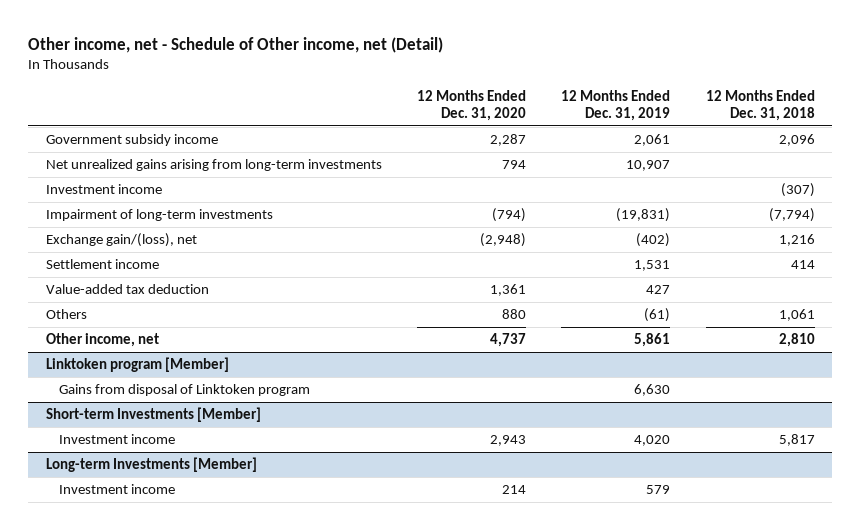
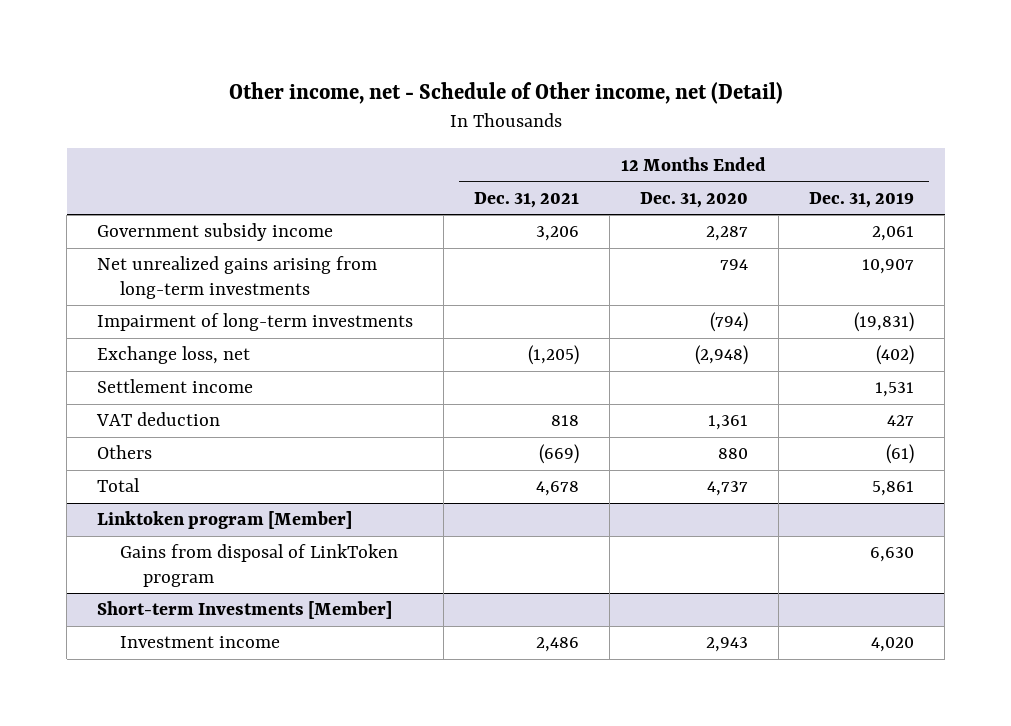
[705,89,815,122] 12 Months Ended Dec. 31, 2018 -> none
none -> [474,191,580,208] Dec. 31, 2021
[45,183,162,194] Investment income -> none
[45,232,197,247] Exchange gain/(loss), net -> [97,346,251,365] Exchange loss, net
[45,283,209,294] Value-added tax deduction -> [96,412,221,427] VAT deduction
[45,332,159,347] Other income, net -> [97,478,141,493] Total
[59,383,311,396] Gains from disposal of Linktoken program -> [120,544,399,587] Gains from disposal of LinkToken program
[45,456,257,472] Long-term Investments [Member] -> none
[59,483,176,494] Investment income -> none

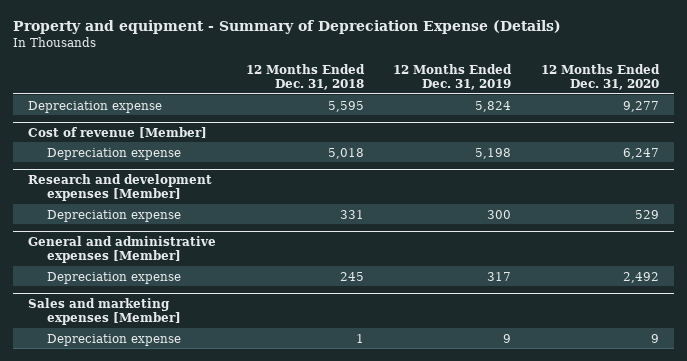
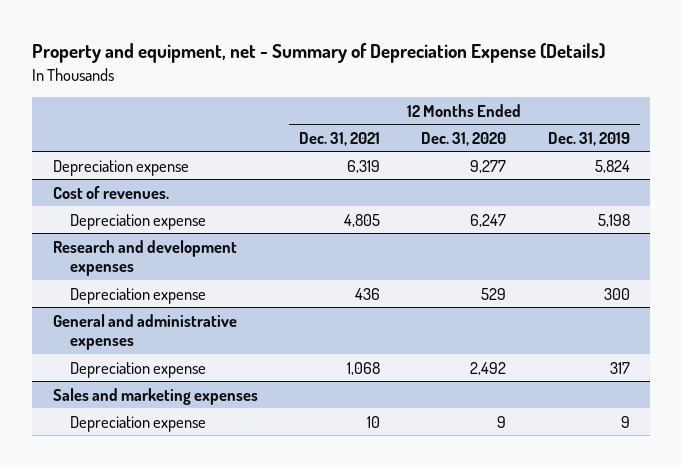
[13,20,562,35] Property and equipment - Summary of Depreciation Expense (Details) -> [32,43,606,64] Property and equipment, net - Summary of Depreciation Expense (Details)
[245,63,365,90] 12 Months Ended Dec. 31, 2018 -> none
none -> [299,131,381,146] Dec. 31, 2021
[27,126,207,138] Cost of revenue [Member] -> [52,185,169,199] Cost of revenues.
[27,173,212,201] Research and development expenses [Member] -> [52,239,237,277] Research and development expenses
[27,235,216,263] General and administrative expenses [Member] -> [52,313,237,351] General and administrative expenses
[27,297,181,325] Sales and marketing expenses [Member] -> [52,387,258,405] Sales and marketing expenses

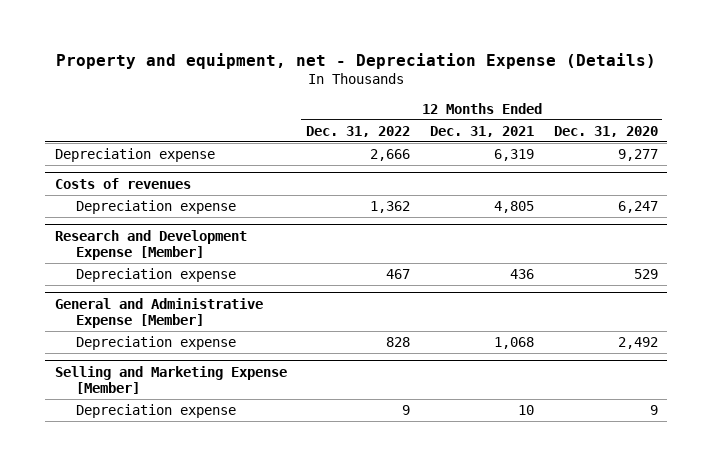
[32,43,606,64] Property and equipment, net - Summary of Depreciation Expense (Details) -> [56,52,657,69] Property and equipment, net - Depreciation Expense (Details)
[547,131,630,146] Dec. 31, 2019 -> none
none -> [306,125,411,137] Dec. 31, 2022
[52,185,169,199] Cost of revenues. -> [54,177,191,189] Costs of revenues
[52,239,237,277] Research and development expenses -> [54,229,247,260] Research and Development Expense [Member]
[52,313,237,351] General and administrative expenses -> [54,297,263,328] General and Administrative Expense [Member]
[52,387,258,405] Sales and marketing expenses -> [54,365,287,394] Selling and Marketing Expense [Member]

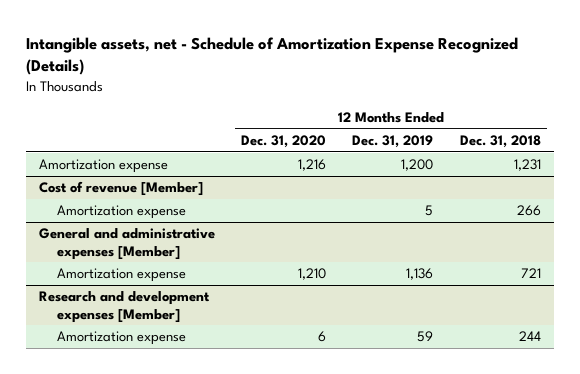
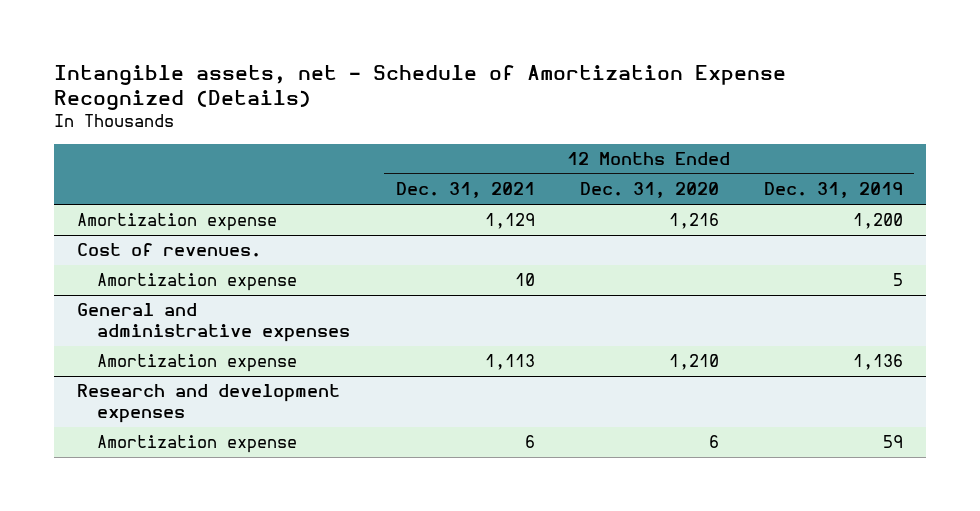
[459,134,541,148] Dec. 31, 2018 -> none
none -> [395,182,535,199] Dec. 31, 2021
[39,181,204,197] Cost of revenue [Member] -> [76,243,261,258] Cost of revenues.
[39,228,216,260] General and administrative expenses [Member] -> [76,303,351,342] General and administrative expenses
[39,291,211,323] Research and development expenses [Member] -> [76,384,340,423] Research and development expenses

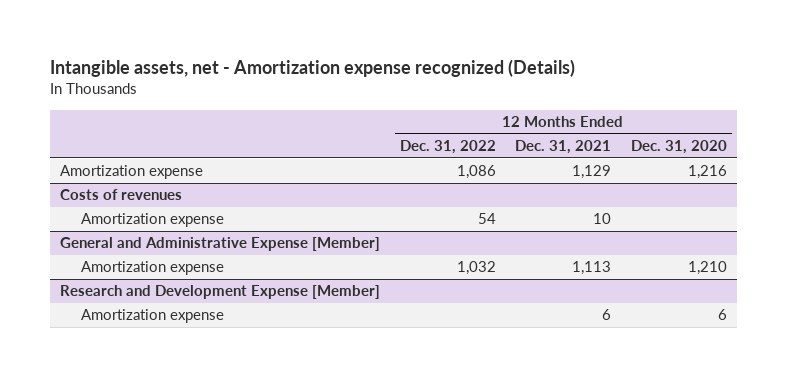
[54,64,787,111] Intangible assets, net - Schedule of Amortization Expense Recognized (Details) -> [50,59,576,78] Intangible assets, net - Amortization expense recognized (Details)
[764,182,904,199] Dec. 31, 2019 -> none
none -> [399,140,496,155] Dec. 31, 2022
[76,243,261,258] Cost of revenues. -> [60,189,183,201] Costs of revenues
[76,303,351,342] General and administrative expenses -> [60,237,381,252] General and Administrative Expense [Member]
[76,384,340,423] Research and development expenses -> [60,285,381,300] Research and Development Expense [Member]

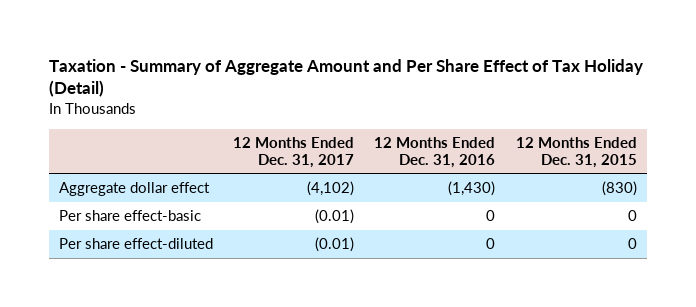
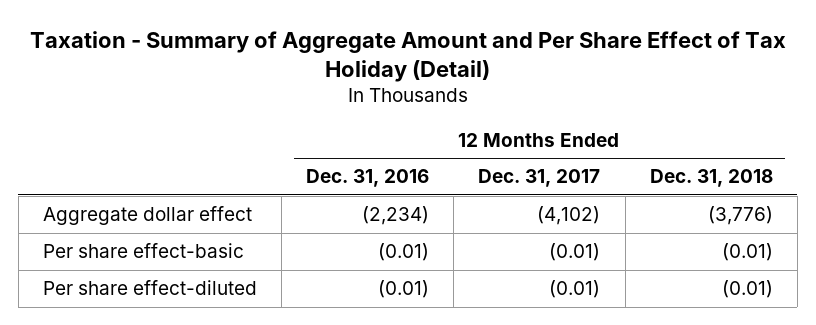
[515,136,637,168] 12 Months Ended Dec. 31, 2015 -> none
none -> [649,169,773,188] Dec. 31, 2018
[448,181,496,197] (1,430) -> [362,206,430,226] (2,234)
[486,210,496,222] 0 -> [378,243,430,262] (0.01)
[486,238,496,250] 0 -> [378,280,430,299] (0.01)

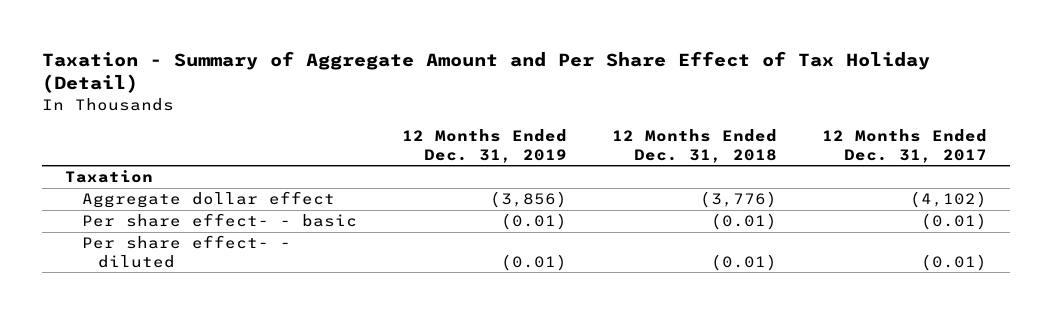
[306,169,430,188] Dec. 31, 2016 -> none
none -> [401,129,567,163] 12 Months Ended Dec. 31, 2019
none -> [64,170,153,184] Taxation
[42,243,244,259] Per share effect-basic -> [81,213,357,228] Per share effect- - basic
[42,280,257,296] Per share effect-diluted -> [81,235,291,268] Per share effect- - diluted

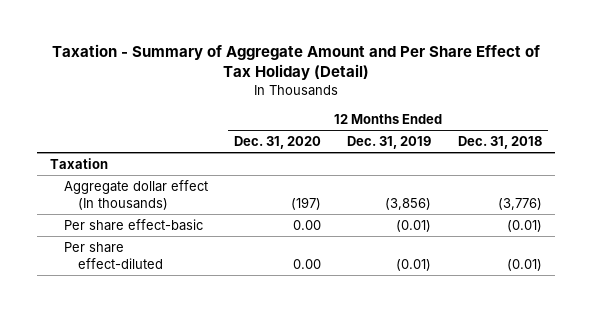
[822,129,988,163] 12 Months Ended Dec. 31, 2017 -> none
none -> [234,136,322,150] Dec. 31, 2020
[81,191,335,209] Aggregate dollar effect -> [63,179,208,210] Aggregate dollar effect (In thousands)
[81,213,357,228] Per share effect- - basic -> [63,218,203,231] Per share effect-basic
[81,235,291,268] Per share effect- - diluted -> [63,241,164,269] Per share effect-diluted

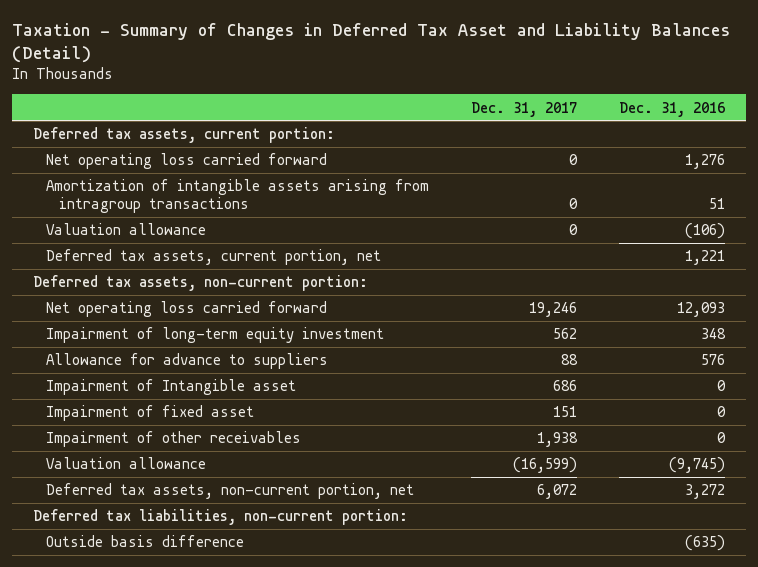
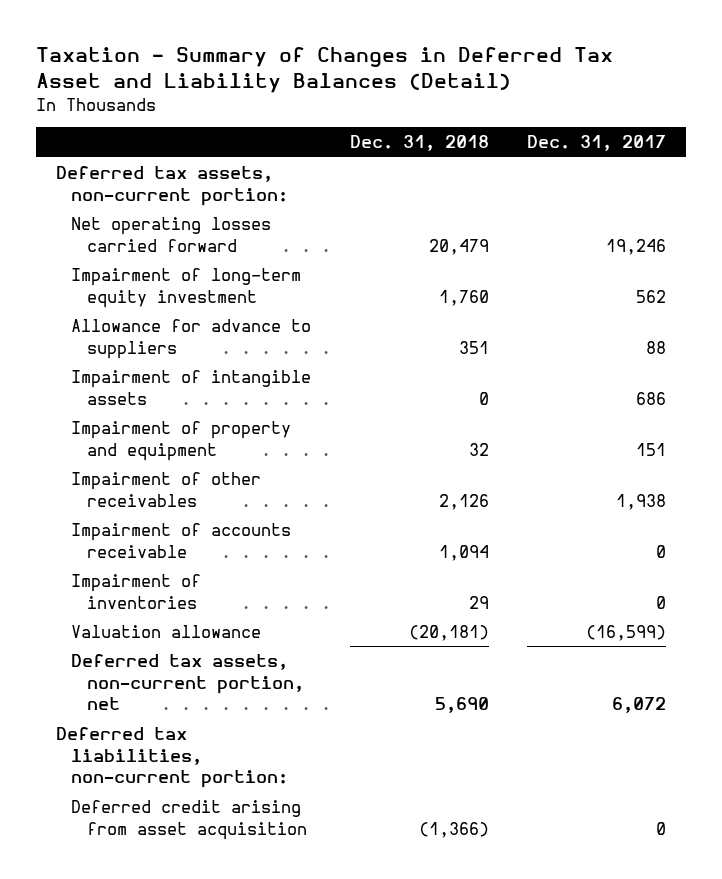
[618,101,725,117] Dec. 31, 2016 -> none
none -> [349,135,489,152] Dec. 31, 2018
[33,127,336,144] Deferred tax assets, current portion: -> none
[46,153,328,170] Net operating loss carried forward -> none
[46,179,430,214] Amortization of intangible assets arising from intragroup transactions -> none
[46,223,207,236] Valuation allowance -> none
[46,249,382,266] Deferred tax assets, current portion, net -> none
[46,301,328,318] Net operating loss carried forward -> [71,217,272,252] Net operating losses carried forward
[46,379,297,396] Impairment of Intangible asset -> [71,370,312,405] Impairment of intangible assets
[46,405,255,422] Impairment of fixed asset -> [71,421,292,461] Impairment of property and equipment
none -> [71,523,292,558] Impairment of accounts receivable
none -> [71,574,202,609] Impairment of inventories
[46,535,245,548] Outside basis difference -> none
none -> [71,800,308,840] Deferred credit arising from asset acquisition

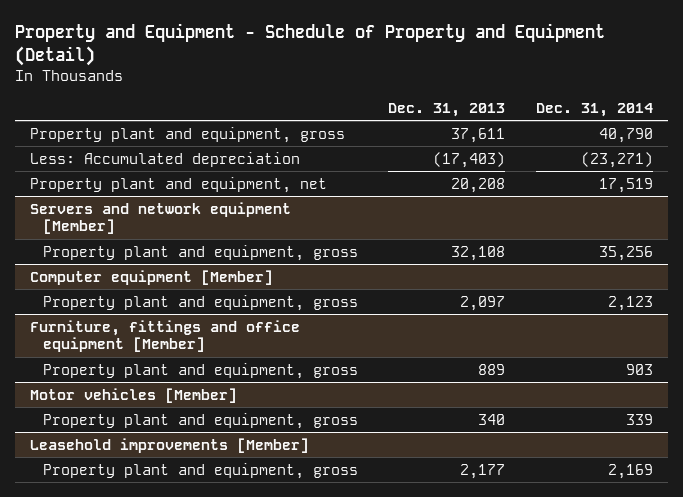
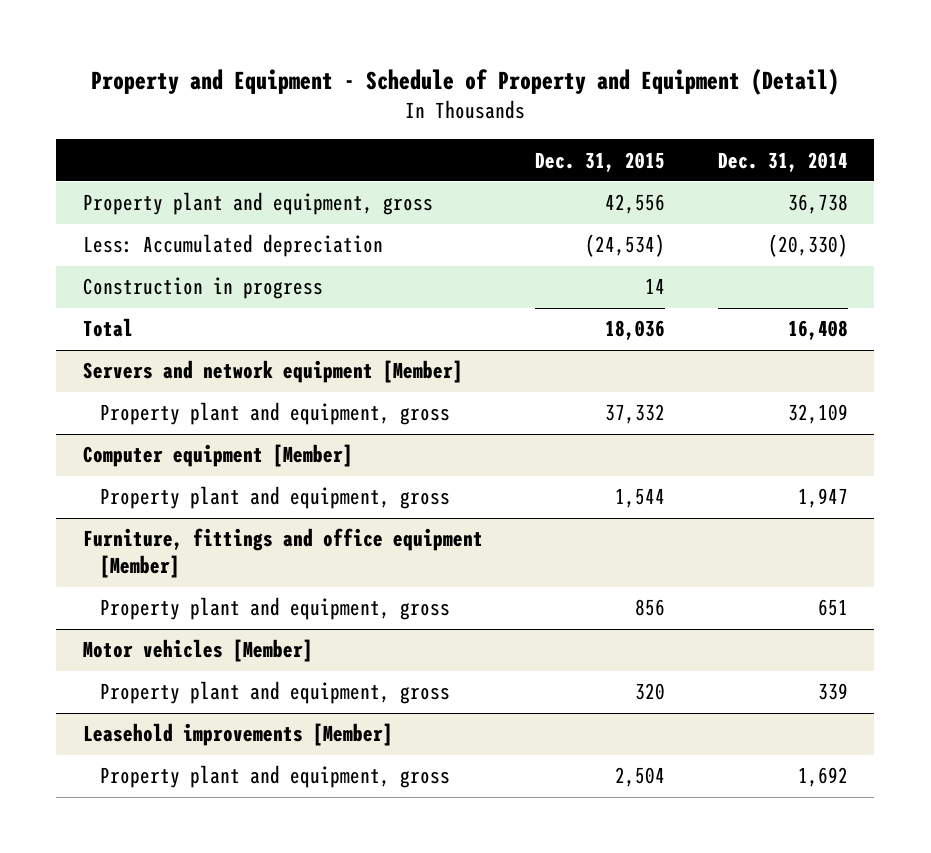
[388,102,506,117] Dec. 31, 2013 -> none
none -> [535,151,666,172] Dec. 31, 2015
[30,176,328,193] Property plant and equipment, net -> none
[598,127,653,143] 40,790 -> [788,194,849,215] 36,738
[580,151,653,168] (23,271) -> [768,234,849,258] (20,330)
none -> [82,277,323,300] Construction in progress
none -> [82,318,133,338] Total
[598,245,653,261] 35,256 -> [788,404,849,425] 32,109
[607,295,653,311] 2,123 -> [798,488,849,509] 1,947
[625,363,653,375] 903 -> [818,599,849,617] 651
[607,463,653,479] 2,169 -> [798,767,849,788] 1,692

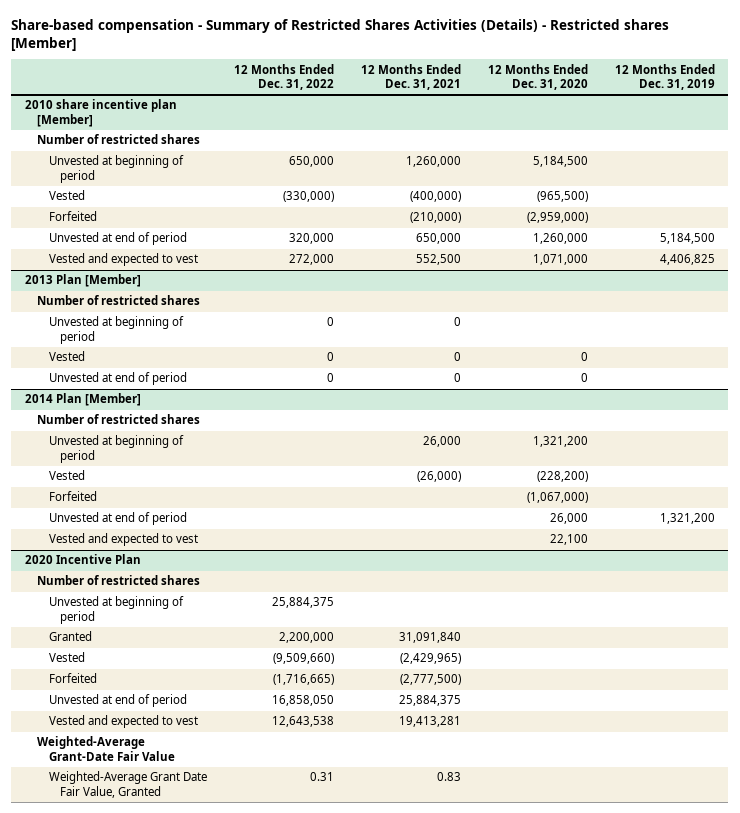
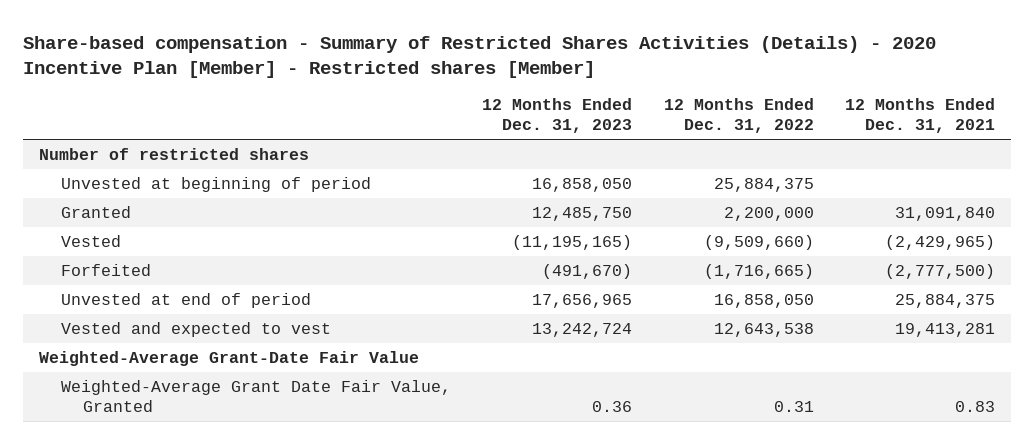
[11,18,670,51] Share-based compensation - Summary of Restricted Shares Activities (Details) - Restricted shares [Member] -> [23,35,937,79] Share-based compensation - Summary of Restricted Shares Activities (Details) - 2020 Incentive Plan [Member] - Restricted shares [Member]
[487,63,588,91] 12 Months Ended Dec. 31, 2020 -> none
[614,63,715,91] 12 Months Ended Dec. 31, 2019 -> none
none -> [482,98,633,134] 12 Months Ended Dec. 31, 2023
[25,99,178,127] 2010 share incentive plan [Member] -> none
[48,155,184,183] Unvested at beginning of period -> none
[48,190,85,201] Vested -> none
[48,211,97,222] Forfeited -> none
[48,232,187,246] Unvested at end of period -> none
[48,253,198,267] Vested and expected to vest -> none
[25,274,142,288] 2013 Plan [Member] -> none
[36,295,200,306] Number of restricted shares -> none
[48,316,184,344] Unvested at beginning of period -> none
[48,351,85,362] Vested -> none
[48,372,187,386] Unvested at end of period -> none
[25,393,142,407] 2014 Plan [Member] -> none
[36,414,200,425] Number of restricted shares -> none
[48,435,184,463] Unvested at beginning of period -> none
[48,470,85,481] Vested -> none
[48,491,97,502] Forfeited -> none
[48,512,187,526] Unvested at end of period -> none
[48,533,198,547] Vested and expected to vest -> none
[25,554,142,565] 2020 Incentive Plan -> none
[36,575,200,586] Number of restricted shares -> none

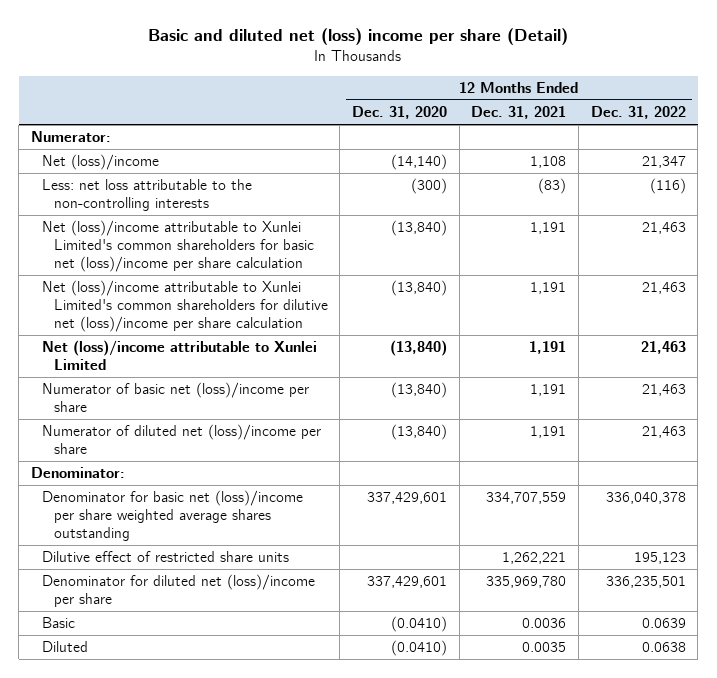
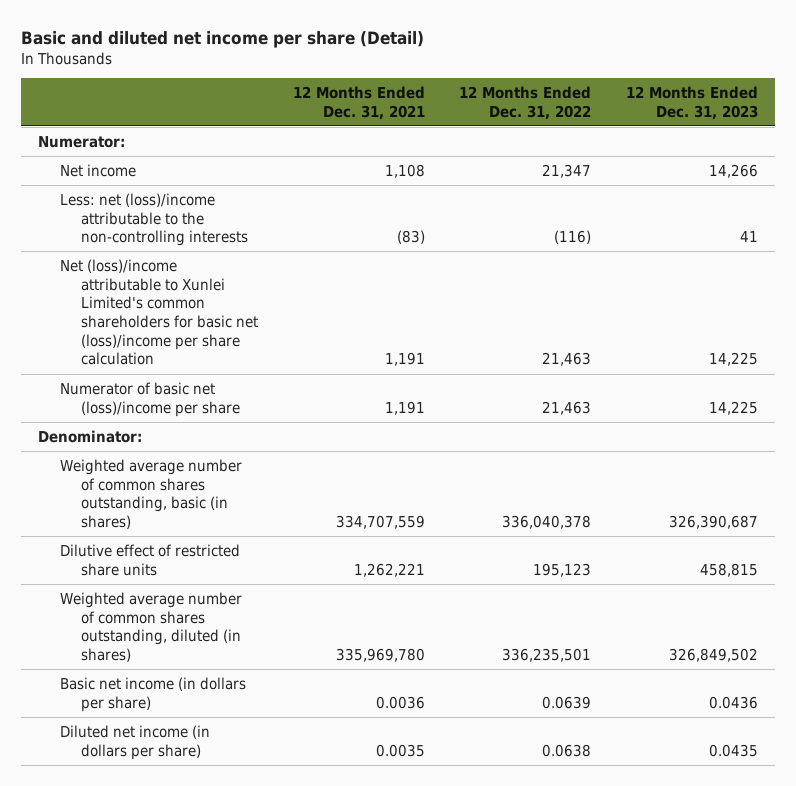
[148,28,569,46] Basic and diluted net (loss) income per share (Detail) -> [21,30,425,48] Basic and diluted net income per share (Detail)
[352,106,448,120] Dec. 31, 2020 -> none
none -> [625,86,758,120] 12 Months Ended Dec. 31, 2023
[42,154,160,171] Net (loss)/income -> [59,163,136,177] Net income
[42,179,253,212] Less: net loss attributable to the non-controlling interests -> [59,192,248,247] Less: net (loss)/income attributable to the non-controlling interests
[42,280,328,333] Net (loss)/income attributable to Xunlei Limited's common shareholders for dilutive net (loss)/income per share calculation -> none
[42,340,318,371] Net (loss)/income attributable to Xunlei Limited -> none
[42,424,322,455] Numerator of diluted net (loss)/income per share -> none
[42,490,304,542] Denominator for basic net (loss)/income per share weighted average shares outstanding -> [59,458,242,529] Weighted average number of common shares outstanding, basic (in shares)
[42,574,316,608] Denominator for diluted net (loss)/income per share -> [59,591,242,662] Weighted average number of common shares outstanding, diluted (in shares)
[42,617,76,629] Basic -> [59,676,246,712] Basic net income (in dollars per share)
[42,641,89,653] Diluted -> [59,724,210,760] Diluted net income (in dollars per share)

